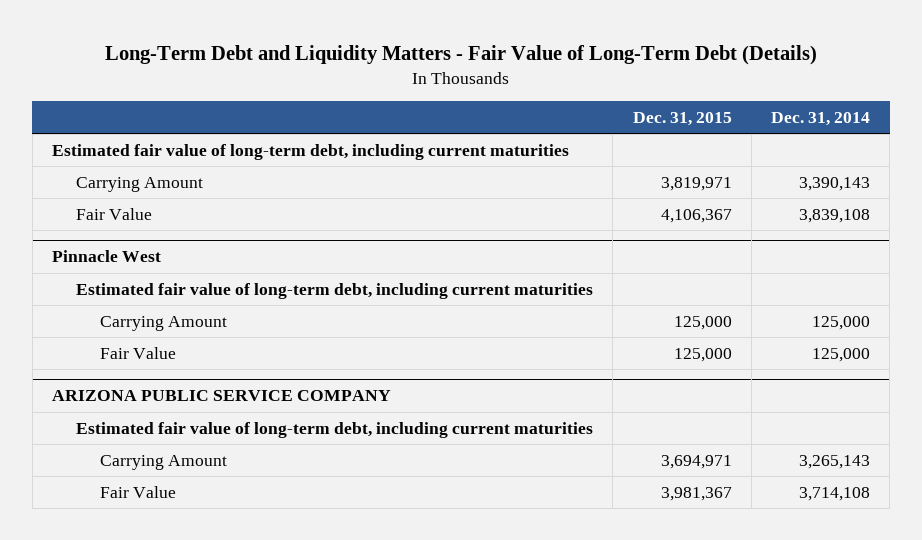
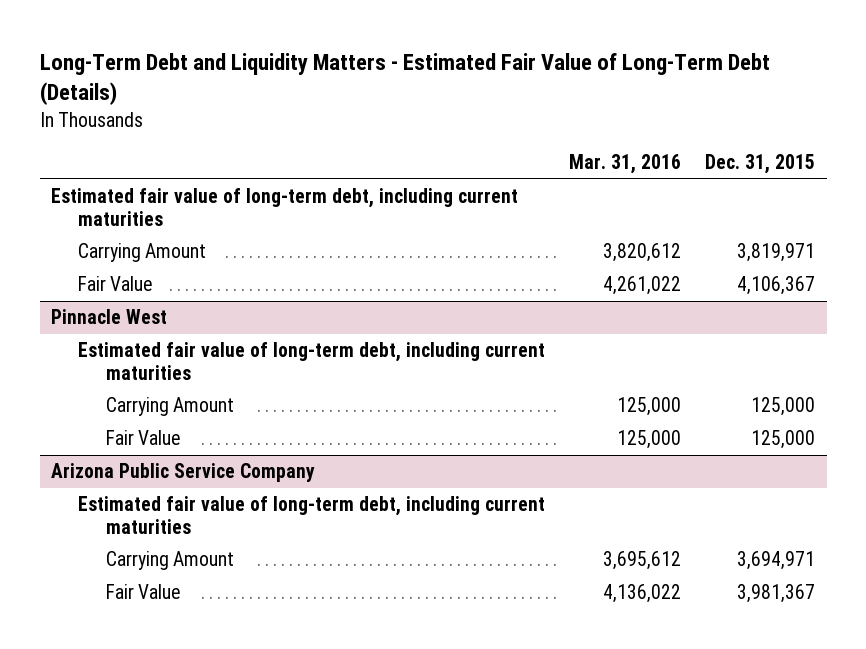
[104,44,817,65] Long-Term Debt and Liquidity Matters - Fair Value of Long-Term Debt (Details) -> [39,52,770,106] Long-Term Debt and Liquidity Matters - Estimated Fair Value of Long-Term Debt (Details)
[771,112,871,127] Dec. 31, 2014 -> none
none -> [569,154,682,175] Mar. 31, 2016
[51,390,391,402] ARIZONA PUBLIC SERVICE COMPANY -> [51,463,316,483] Arizona Public Service Company

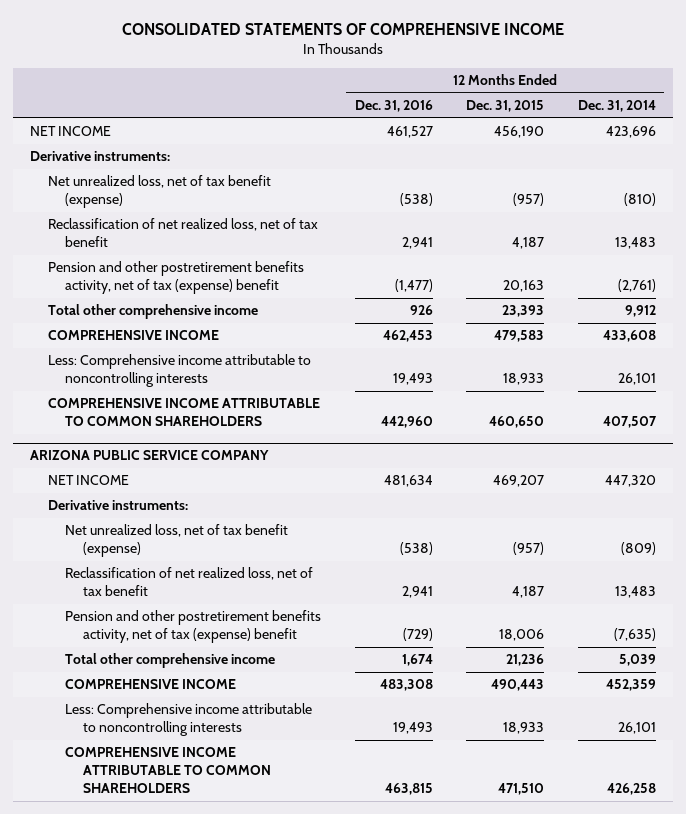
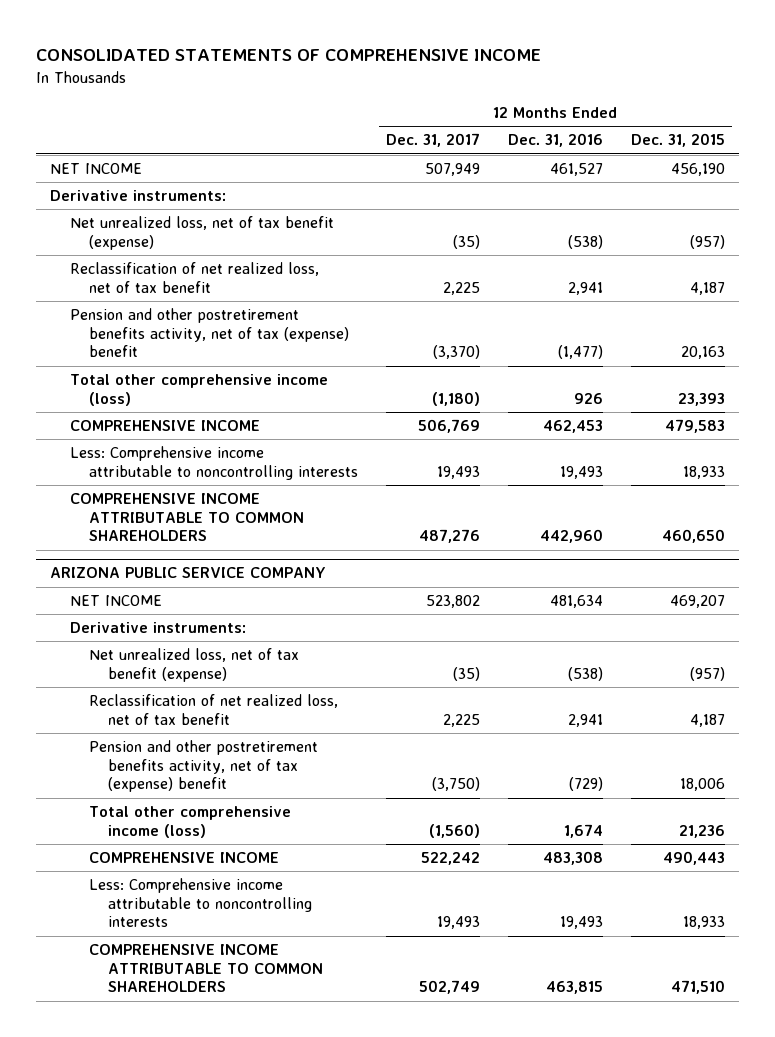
[578,100,657,113] Dec. 31, 2014 -> none
none -> [385,133,480,148] Dec. 31, 2017
[47,304,258,320] Total other comprehensive income -> [69,374,328,406] Total other comprehensive income (loss)
[65,653,276,669] Total other comprehensive income -> [88,806,291,838] Total other comprehensive income (loss)

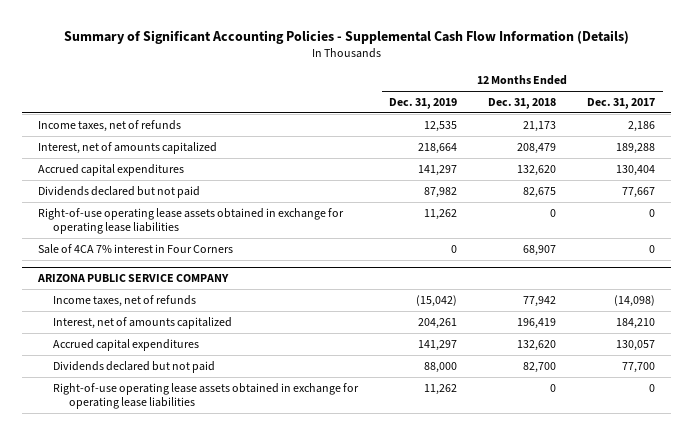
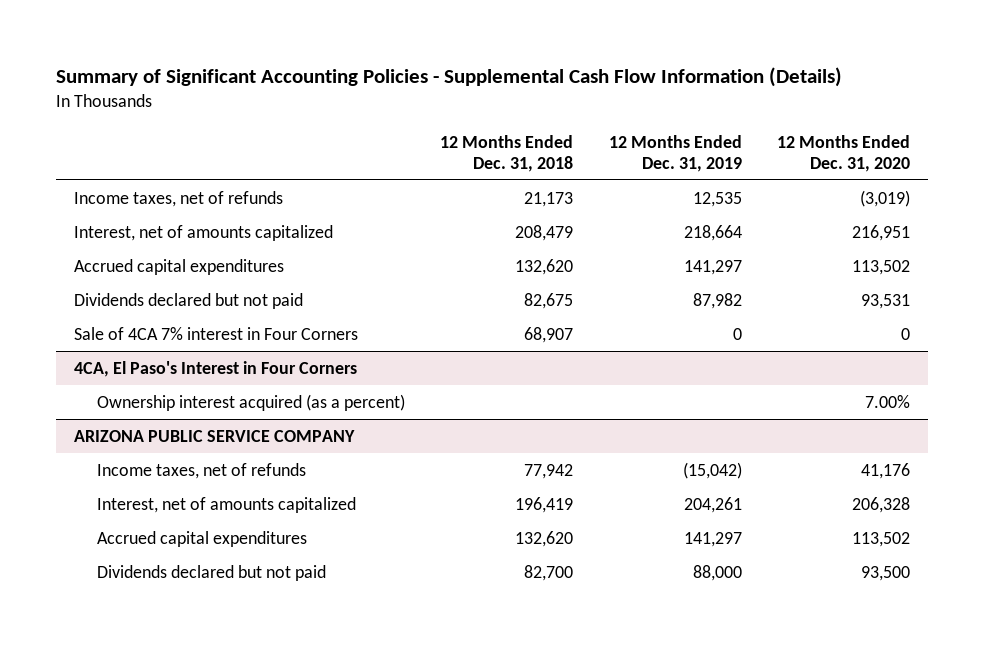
[587,98,656,110] Dec. 31, 2017 -> none
none -> [777,134,911,172] 12 Months Ended Dec. 31, 2020
[37,207,344,235] Right-of-use operating lease assets obtained in exchange for operating lease liabilities -> none
none -> [73,360,357,377] 4CA, El Paso's Interest in Four Corners
none -> [96,393,405,411] Ownership interest acquired (as a percent)
[53,382,360,410] Right-of-use operating lease assets obtained in exchange for operating lease liabilities -> none

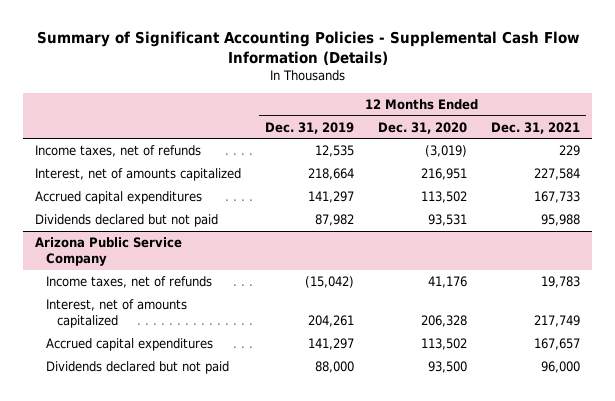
[440,134,574,172] 12 Months Ended Dec. 31, 2018 -> none
none -> [490,121,580,134] Dec. 31, 2021
[73,326,358,340] Sale of 4CA 7% interest in Four Corners -> none
[73,360,357,377] 4CA, El Paso's Interest in Four Corners -> none
[96,393,405,411] Ownership interest acquired (as a percent) -> none
[73,429,355,442] ARIZONA PUBLIC SERVICE COMPANY -> [35,236,183,267] Arizona Public Service Company

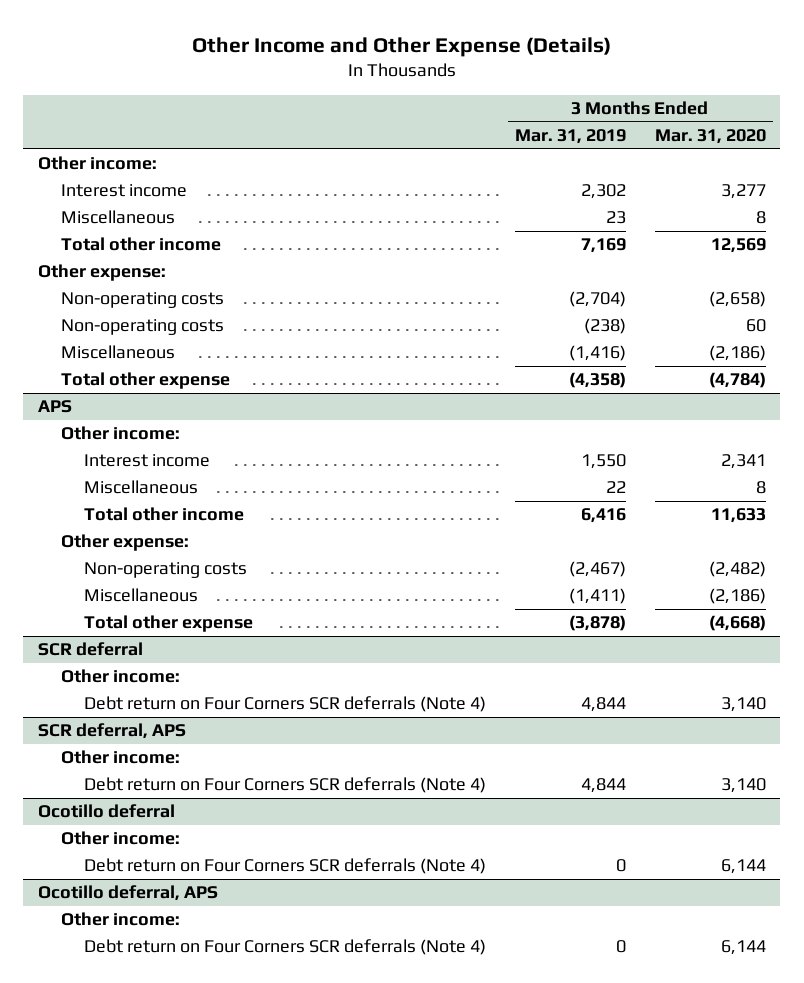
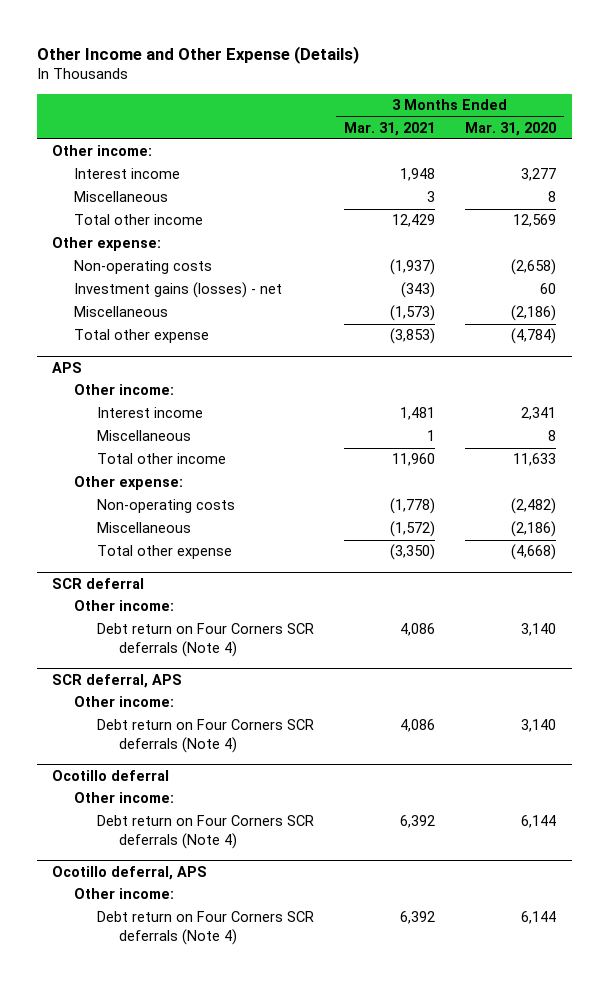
[514,128,626,144] Mar. 31, 2019 -> none
none -> [343,121,435,136] Mar. 31, 2021
[60,319,224,336] Non-operating costs -> [74,282,283,299] Investment gains (losses) - net

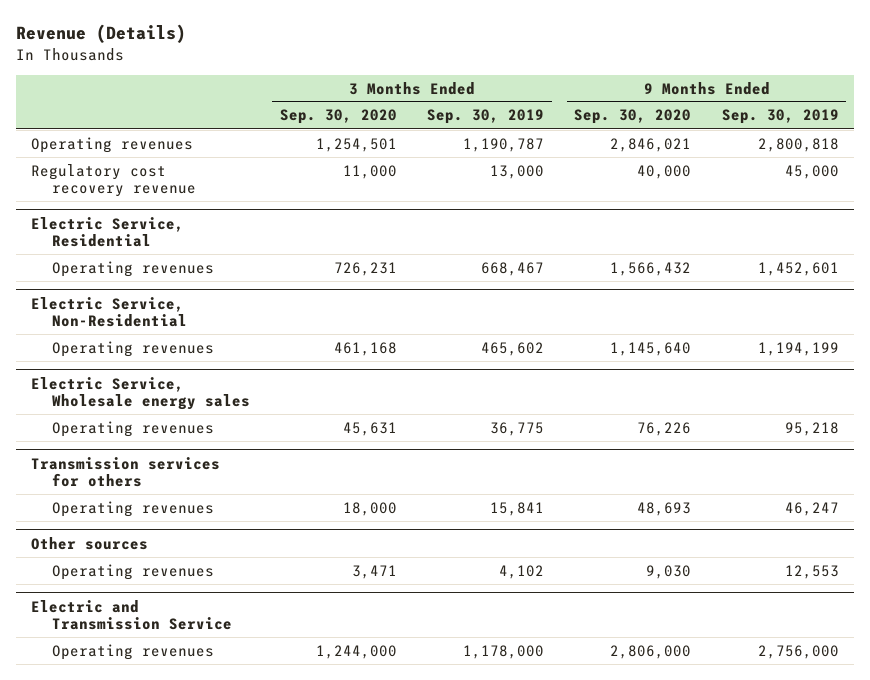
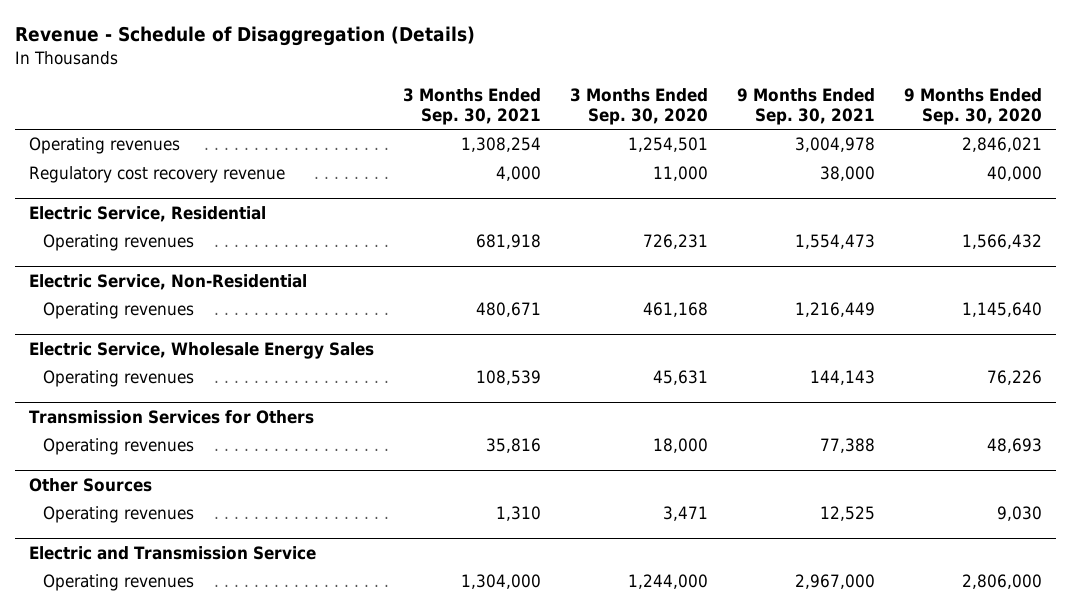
[15,24,186,44] Revenue (Details) -> [15,25,476,46] Revenue - Schedule of Disaggregation (Details)
[427,109,545,125] Sep. 30, 2019 -> none
[721,109,839,125] Sep. 30, 2019 -> none
none -> [403,87,542,126] 3 Months Ended Sep. 30, 2021
none -> [736,87,875,126] 9 Months Ended Sep. 30, 2021
[31,376,250,411] Electric Service, Wholesale energy sales -> [29,341,375,359] Electric Service, Wholesale Energy Sales
[31,456,221,488] Transmission services for others -> [29,409,315,424] Transmission Services for Others
[31,536,149,550] Other sources -> [29,477,153,492] Other Sources

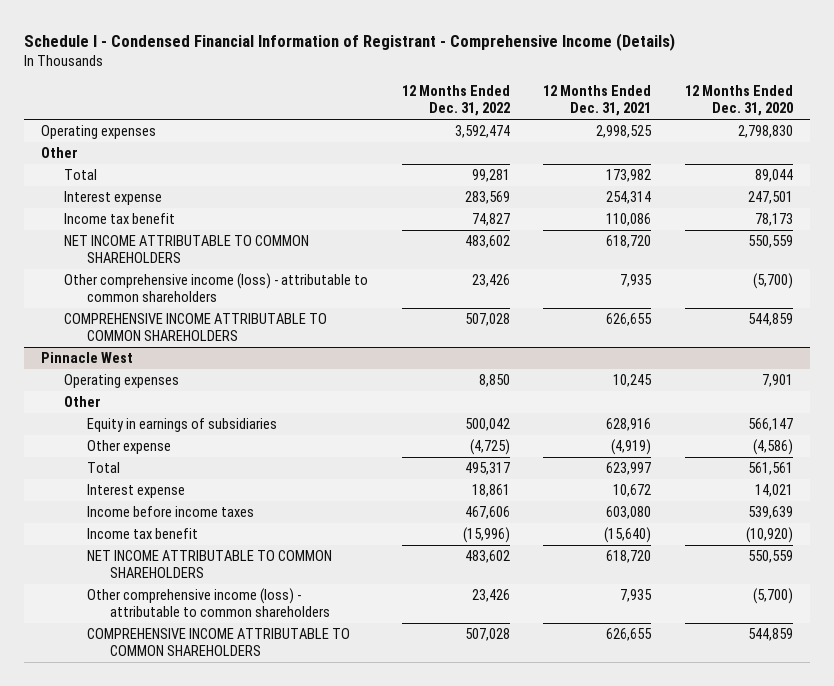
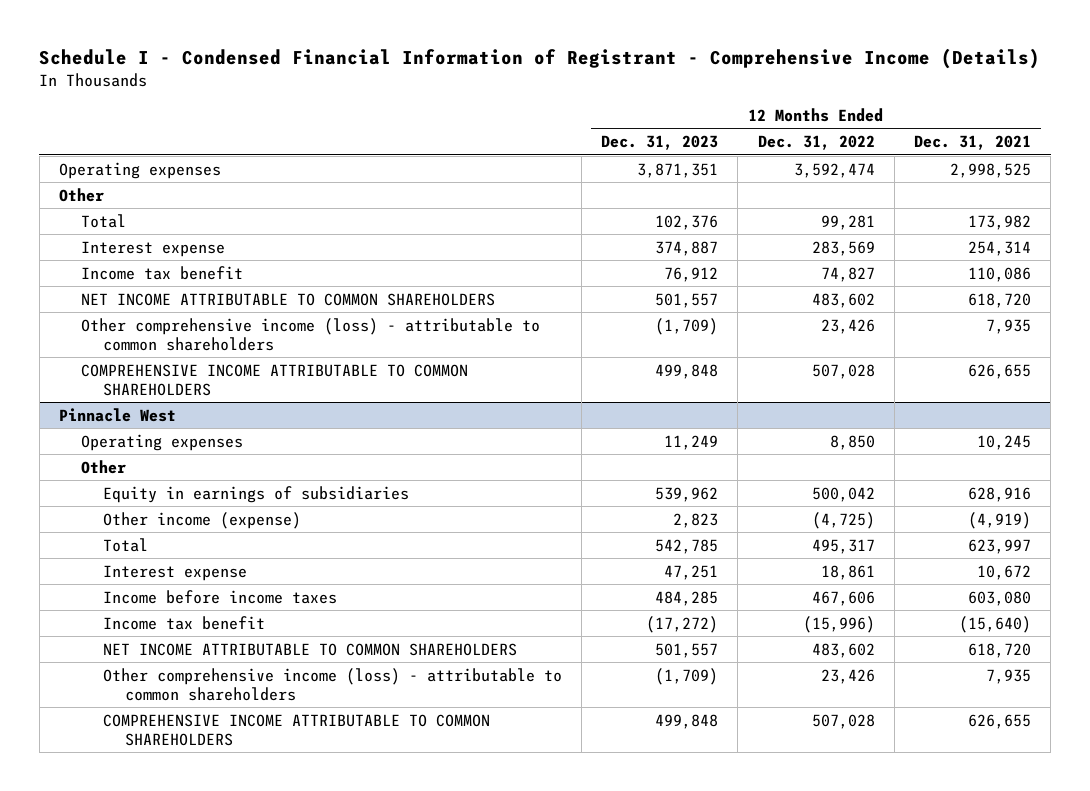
[684,85,793,117] 12 Months Ended Dec. 31, 2020 -> none
none -> [601,135,719,151] Dec. 31, 2023
[87,439,172,454] Other expense -> [102,511,301,529] Other income (expense)

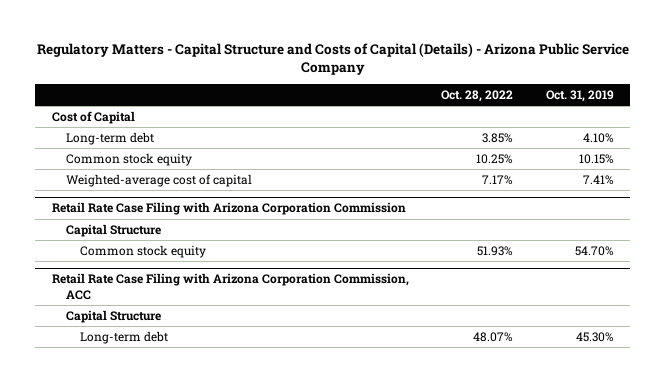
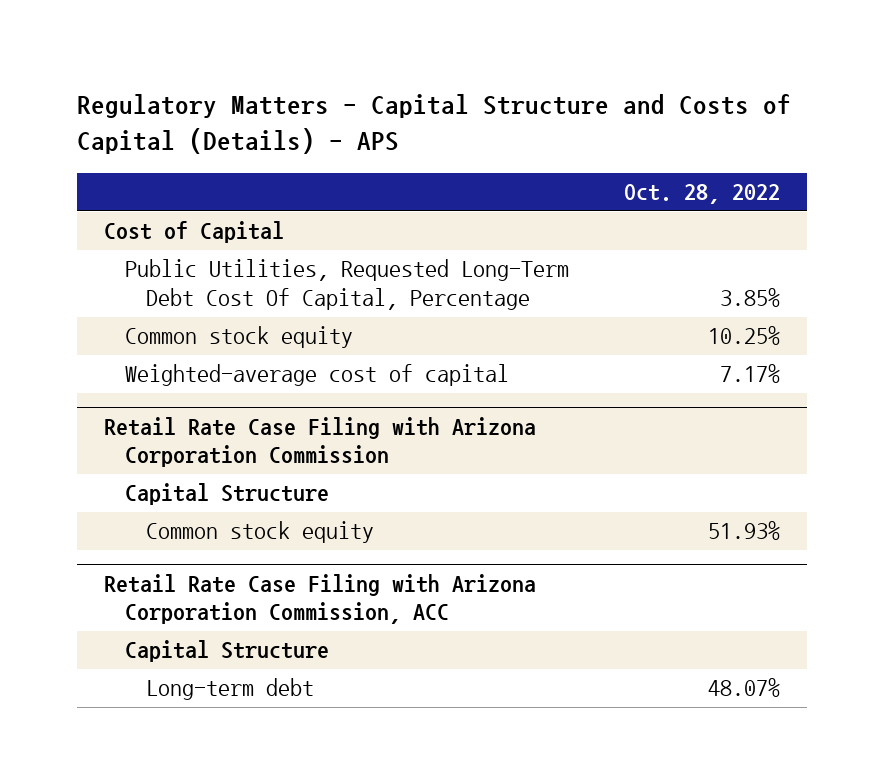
[36,42,629,76] Regulatory Matters - Capital Structure and Costs of Capital (Details) - Arizona Public Service Company -> [77,94,792,155] Regulatory Matters - Capital Structure and Costs of Capital (Details) - APS
[545,89,614,102] Oct. 31, 2019 -> none
[65,131,154,145] Long-term debt -> [125,259,570,311] Public Utilities, Requested Long-Term Debt Cost Of Capital, Percentage

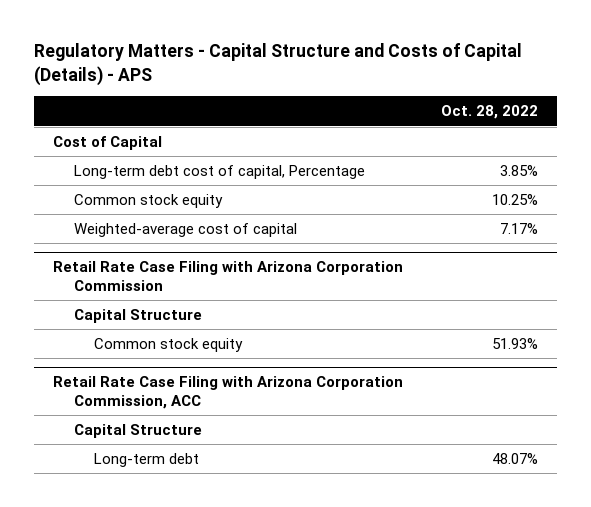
[125,259,570,311] Public Utilities, Requested Long-Term Debt Cost Of Capital, Percentage -> [73,165,365,180] Long-term debt cost of capital, Percentage

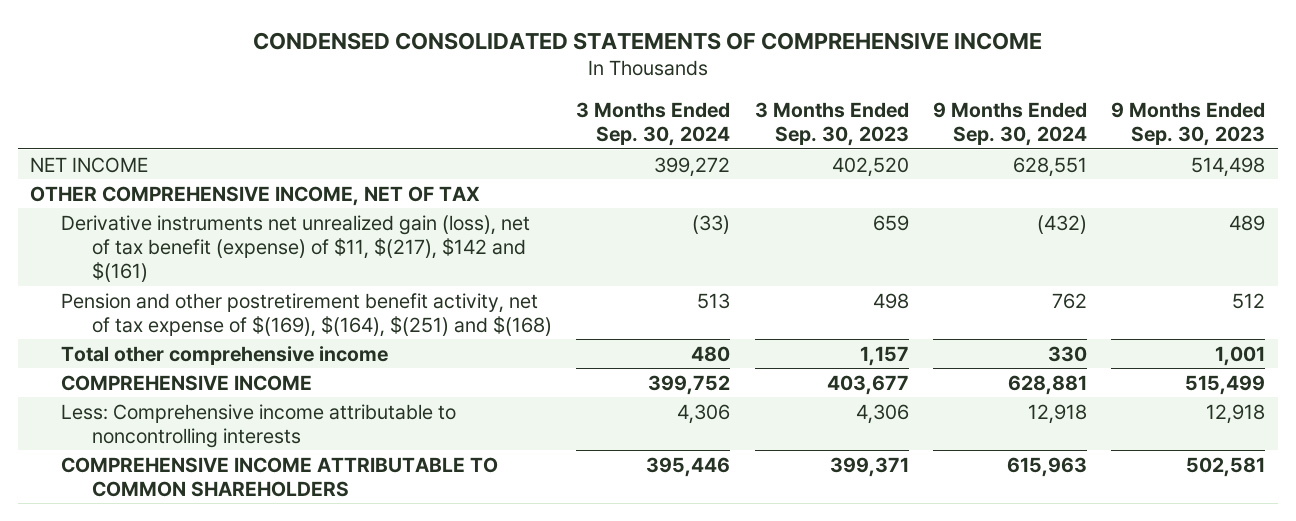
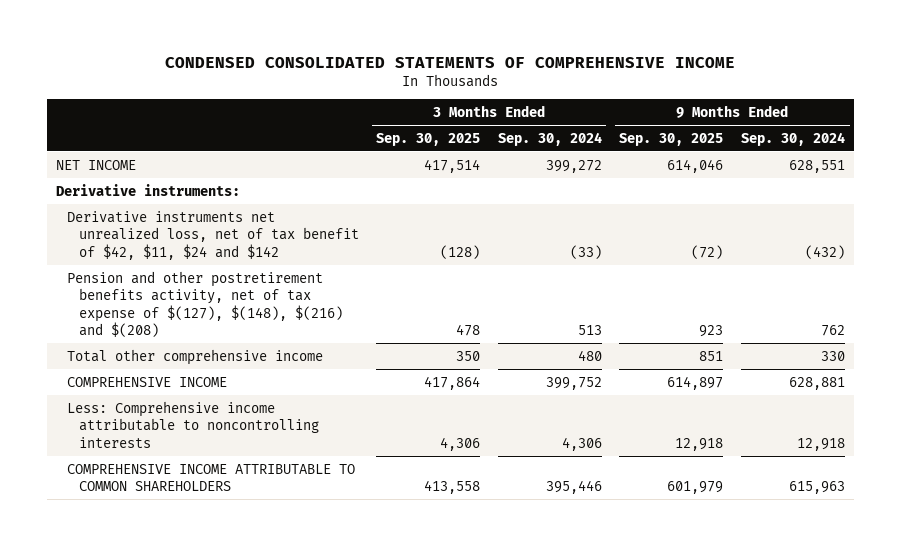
[754,101,909,146] 3 Months Ended Sep. 30, 2023 -> none
[1111,101,1266,146] 9 Months Ended Sep. 30, 2023 -> none
none -> [376,132,481,146] Sep. 30, 2025
none -> [619,132,724,146] Sep. 30, 2025
[30,185,481,206] OTHER COMPREHENSIVE INCOME, NET OF TAX -> none
none -> [55,183,240,196] Derivative instruments:
[60,214,530,283] Derivative instruments net unrealized gain (loss), net of tax benefit (expense) of $11, $(217), $142 and $(161) -> [67,210,359,260] Derivative instruments net unrealized loss, net of tax benefit of $42, $11, $24 and $142
[60,292,552,337] Pension and other postretirement benefit activity, net of tax expense of $(169), $(164), $(251) and $(168) -> [67,270,343,338] Pension and other postretirement benefits activity, net of tax expense of $(127), $(148), $(216) and $(208)

